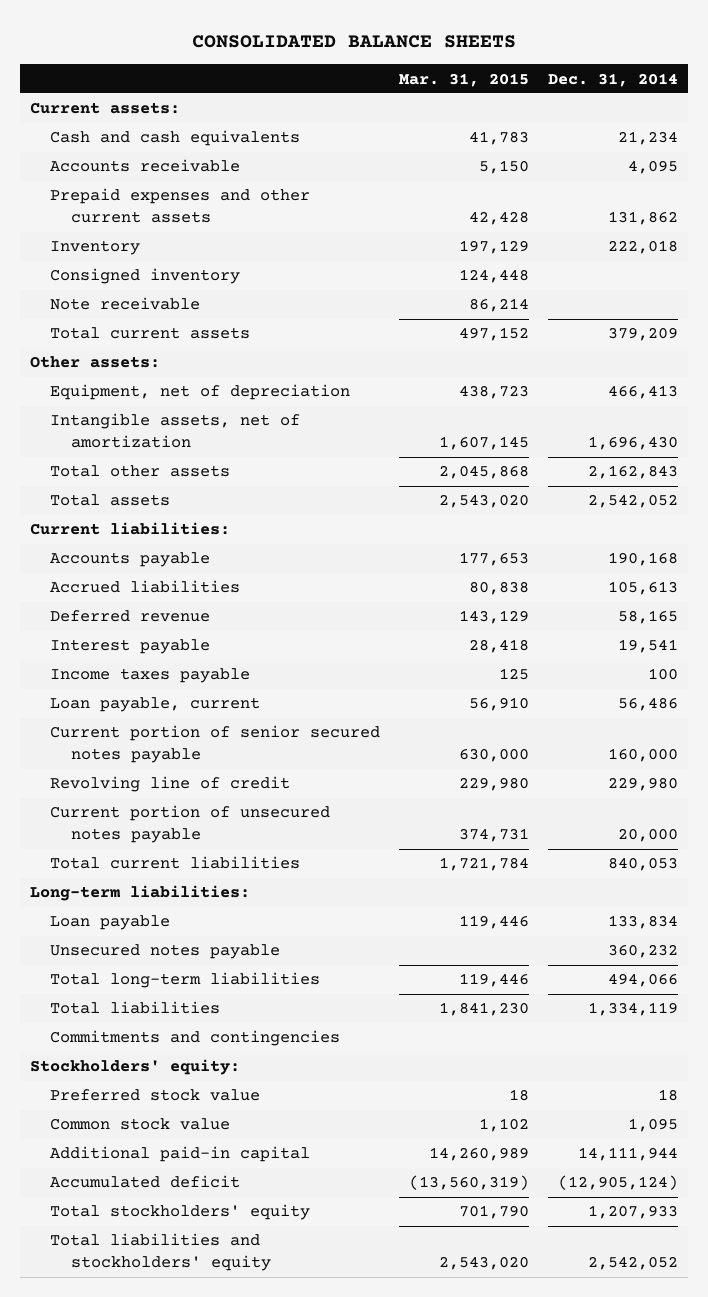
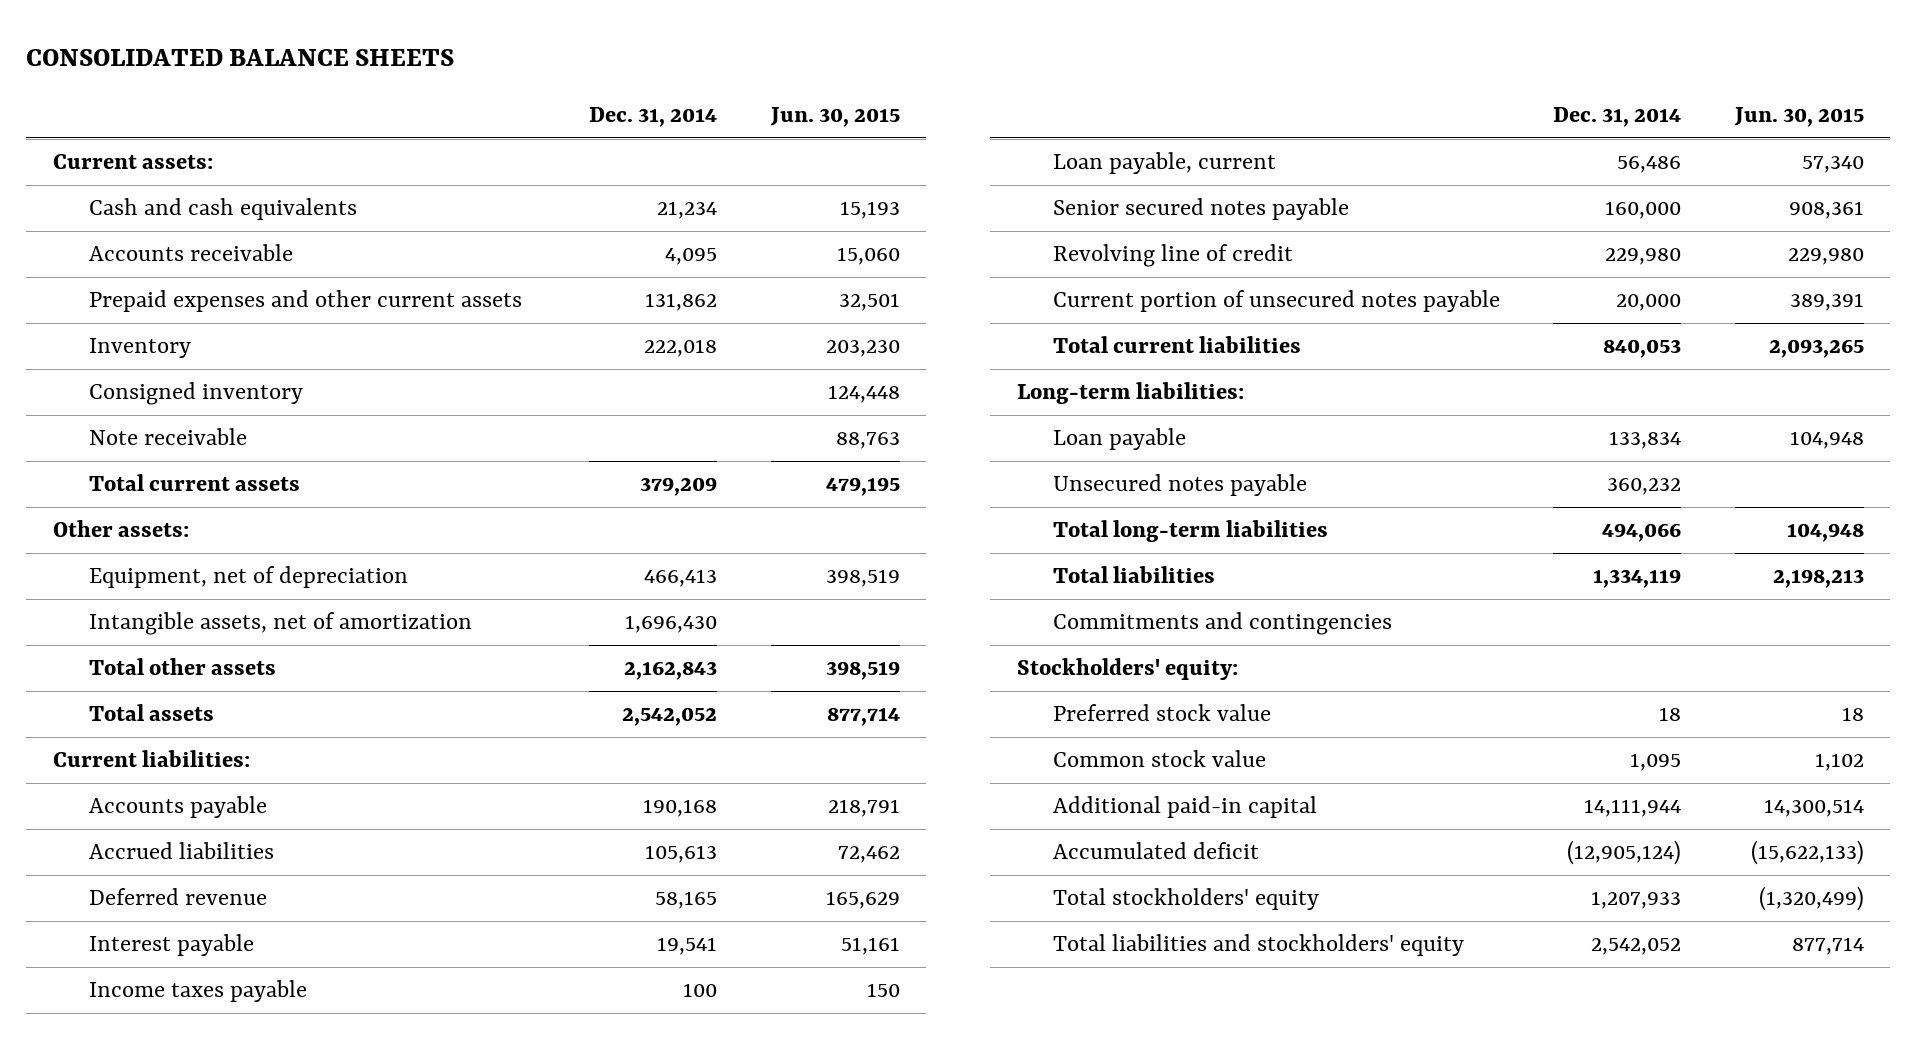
[399,72,530,87] Mar. 31, 2015 -> none
none -> [769,106,900,127] Jun. 30, 2015
[50,725,381,764] Current portion of senior secured notes payable -> [1052,198,1349,221] Senior secured notes payable

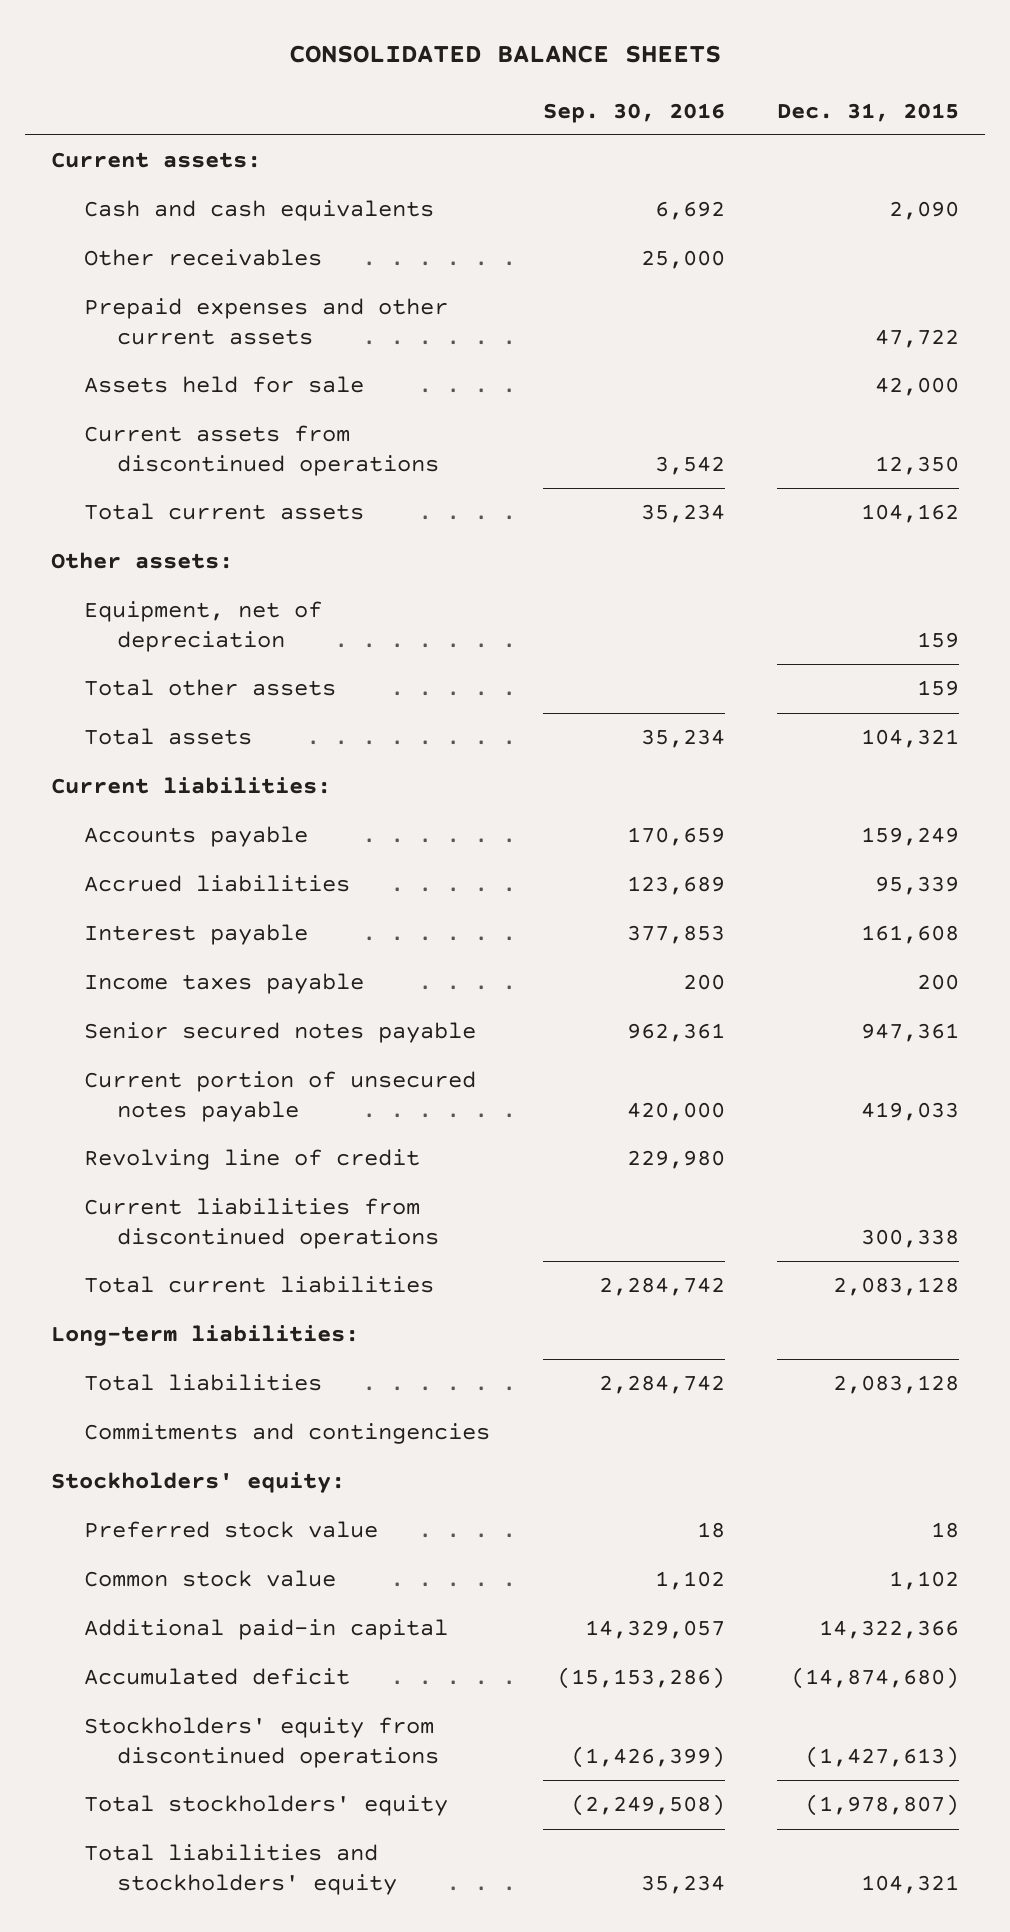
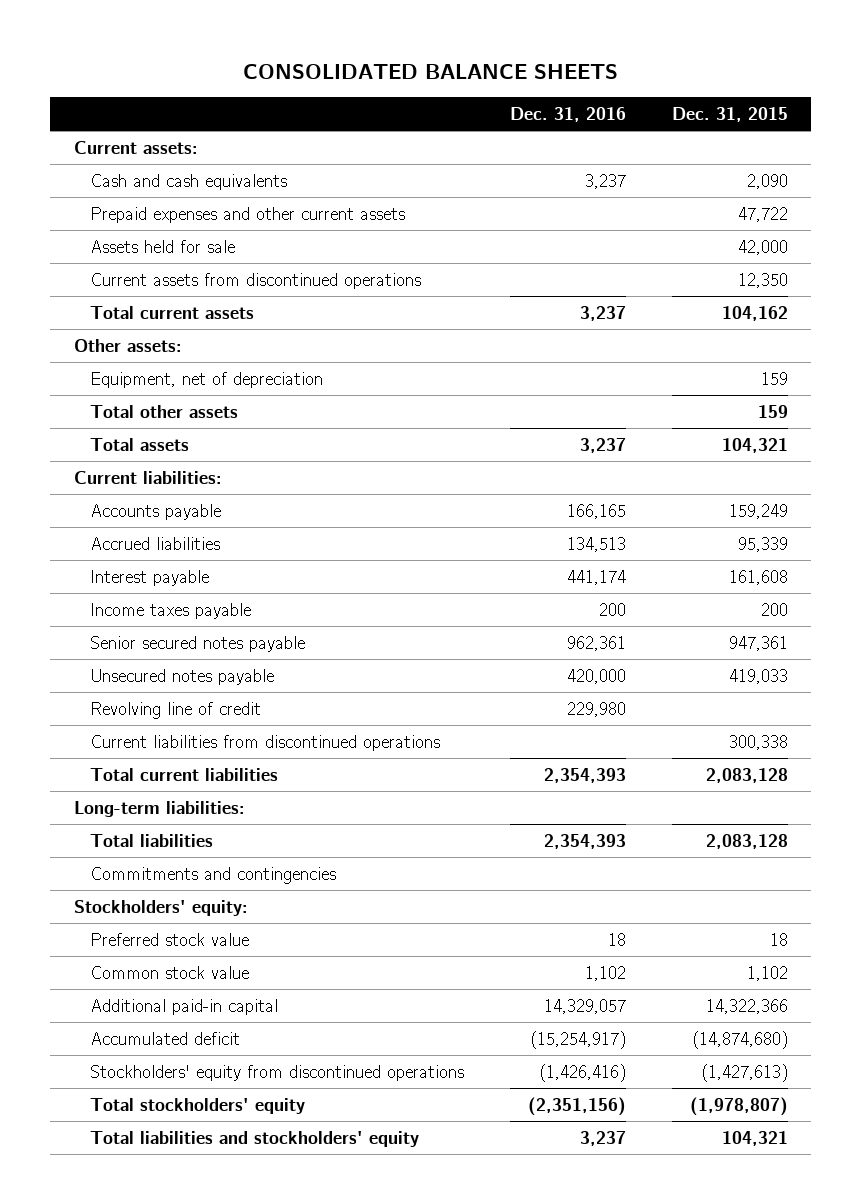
[542,102,725,123] Sep. 30, 2016 -> none
none -> [509,106,626,122] Dec. 31, 2016
[84,249,323,267] Other receivables -> none
[84,1071,477,1123] Current portion of unsecured notes payable -> [89,669,274,686] Unsecured notes payable

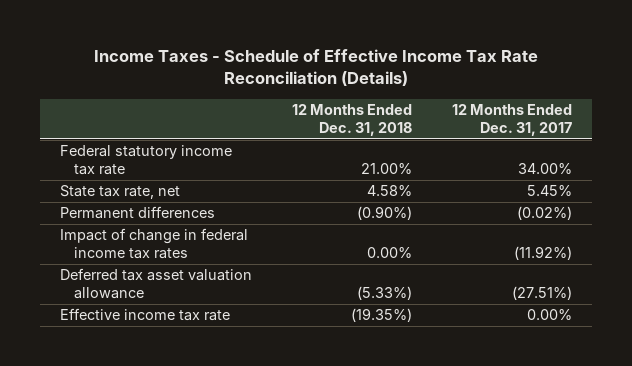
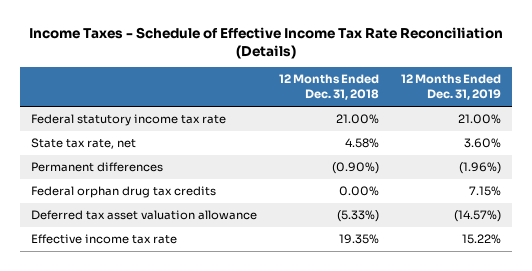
[451,104,572,136] 12 Months Ended Dec. 31, 2017 -> none
none -> [400,74,501,101] 12 Months Ended Dec. 31, 2019
[60,228,249,260] Impact of change in federal income tax rates -> [30,186,216,199] Federal orphan drug tax credits
[350,308,412,323] (19.35%) -> [338,234,379,245] 19.35%

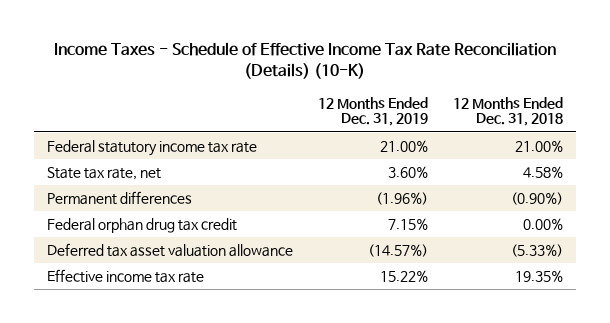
[28,26,503,59] Income Taxes - Schedule of Effective Income Tax Rate Reconciliation (Details) -> [54,42,557,80] Income Taxes - Schedule of Effective Income Tax Rate Reconciliation (Details) (10-K)
[30,186,216,199] Federal orphan drug tax credits -> [46,217,237,233] Federal orphan drug tax credit

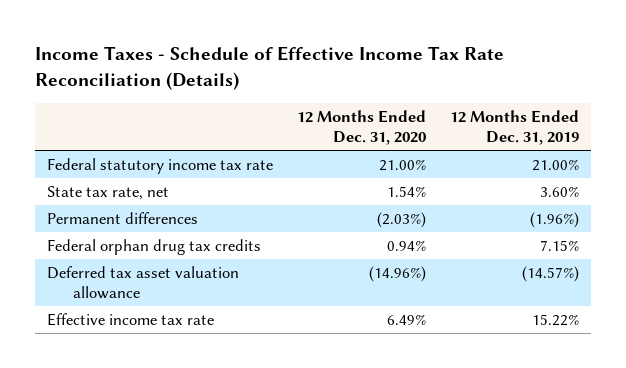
[54,42,557,80] Income Taxes - Schedule of Effective Income Tax Rate Reconciliation (Details) (10-K) -> [34,46,504,91] Income Taxes - Schedule of Effective Income Tax Rate Reconciliation (Details)
[453,96,564,127] 12 Months Ended Dec. 31, 2018 -> none
none -> [296,109,426,146] 12 Months Ended Dec. 31, 2020
[46,217,237,233] Federal orphan drug tax credit -> [46,238,261,255] Federal orphan drug tax credits

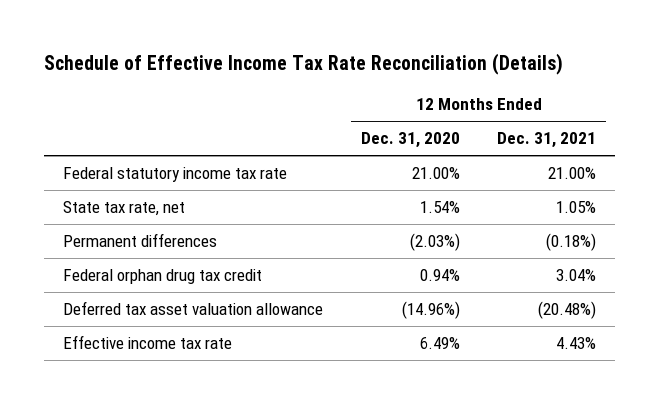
[34,46,504,91] Income Taxes - Schedule of Effective Income Tax Rate Reconciliation (Details) -> [43,53,563,76] Schedule of Effective Income Tax Rate Reconciliation (Details)
[450,109,580,146] 12 Months Ended Dec. 31, 2019 -> none
none -> [497,132,597,149] Dec. 31, 2021
[46,238,261,255] Federal orphan drug tax credits -> [62,269,262,285] Federal orphan drug tax credit

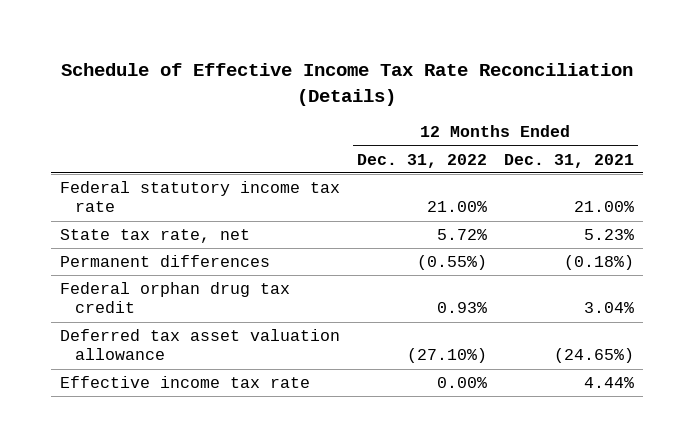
[360,132,460,149] Dec. 31, 2020 -> none
none -> [356,153,487,168] Dec. 31, 2022
[556,201,597,214] 1.05% -> [584,229,635,241] 5.23%
[538,301,597,320] (20.48%) -> [554,348,635,364] (24.65%)
[556,337,597,350] 4.43% -> [584,377,635,389] 4.44%

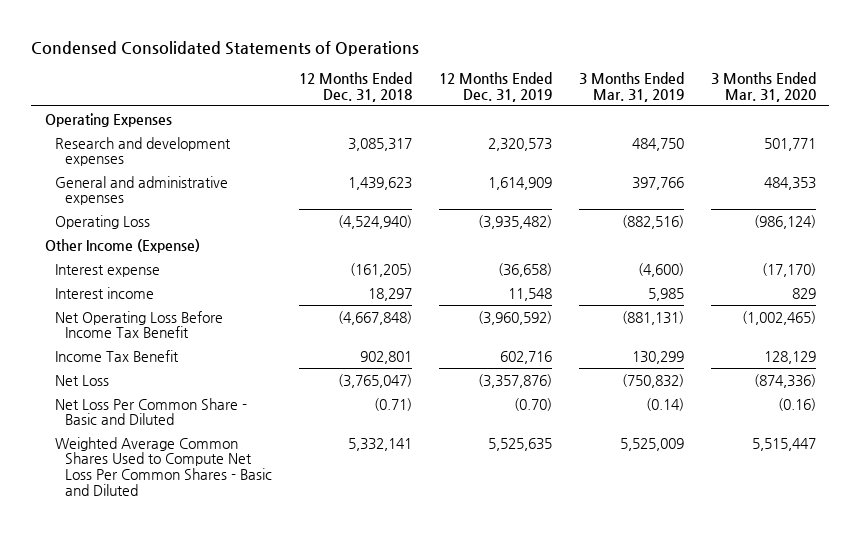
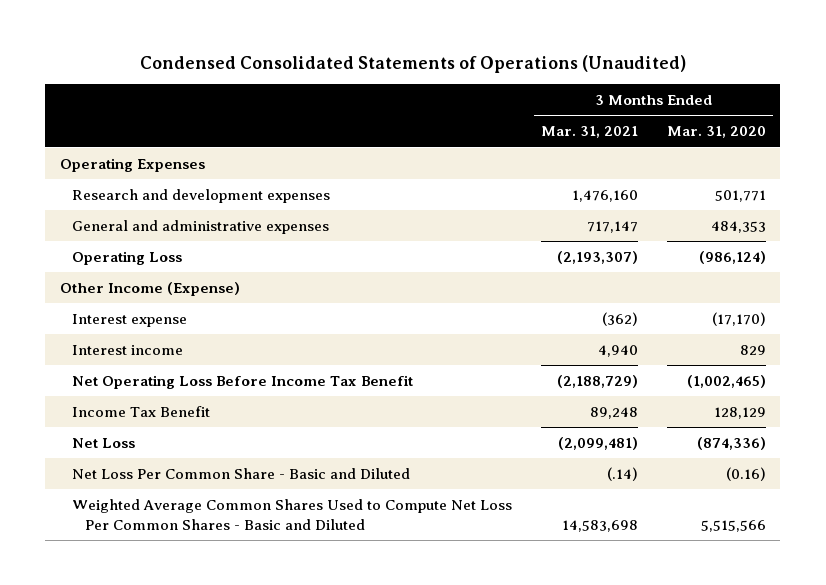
[31,40,420,56] Condensed Consolidated Statements of Operations -> [139,54,686,73] Condensed Consolidated Statements of Operations (Unaudited)
[298,71,412,102] 12 Months Ended Dec. 31, 2018 -> none
[438,71,552,102] 12 Months Ended Dec. 31, 2019 -> none
[578,71,684,102] 3 Months Ended Mar. 31, 2019 -> none
none -> [541,126,639,139] Mar. 31, 2021
[751,437,816,451] 5,515,447 -> [700,519,766,532] 5,515,566

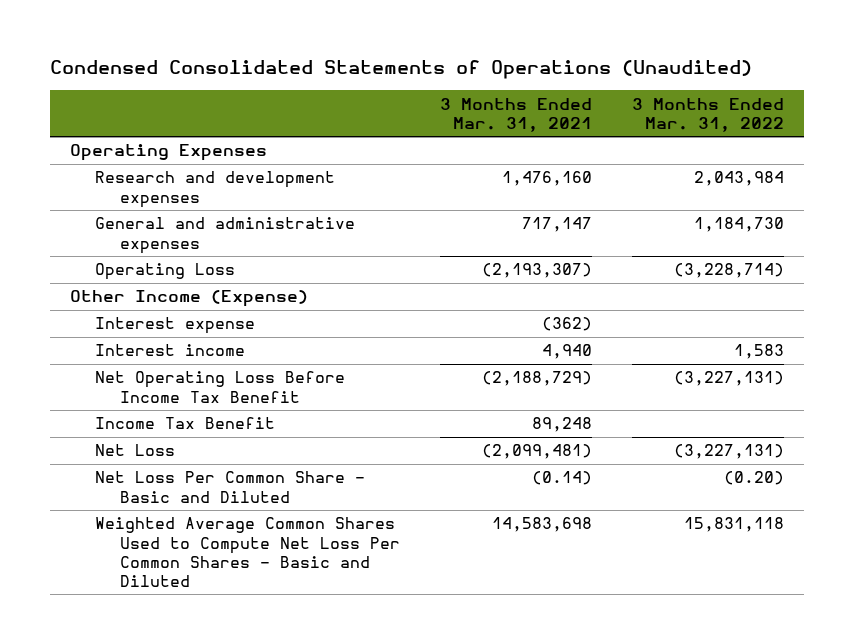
[666,126,766,139] Mar. 31, 2020 -> none
none -> [631,97,784,132] 3 Months Ended Mar. 31, 2022
[607,466,639,481] (.14) -> [531,471,592,486] (0.14)

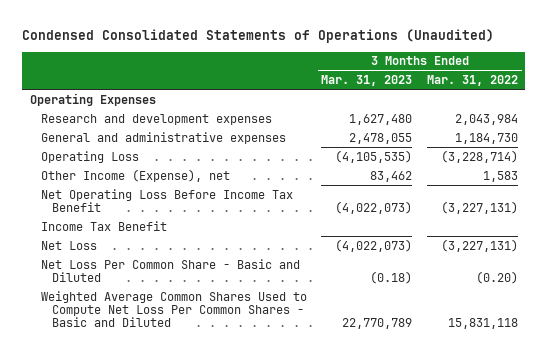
[439,97,592,132] 3 Months Ended Mar. 31, 2021 -> none
none -> [321,74,413,86] Mar. 31, 2023
[69,290,308,308] Other Income (Expense) -> none
[94,317,255,335] Interest expense -> none
[94,344,245,357] Interest income -> [40,168,230,182] Other Income (Expense), net

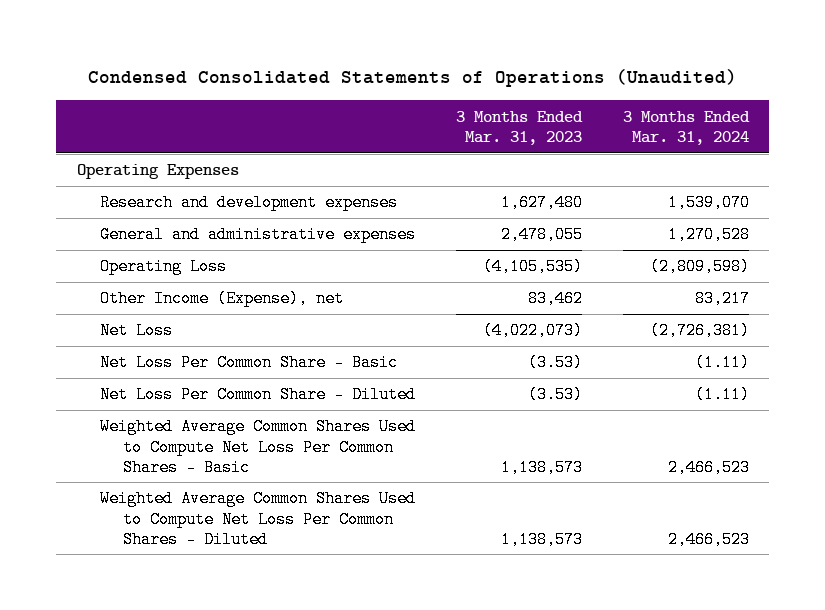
[426,74,518,86] Mar. 31, 2022 -> none
none -> [622,110,750,145] 3 Months Ended Mar. 31, 2024
[40,188,293,212] Net Operating Loss Before Income Tax Benefit -> none
[40,220,167,231] Income Tax Benefit -> none
[40,258,300,282] Net Loss Per Common Share - Basic and Diluted -> [99,354,398,372] Net Loss Per Common Share - Basic
[370,270,413,284] (0.18) -> [527,354,583,372] (3.53)
none -> [99,386,416,404] Net Loss Per Common Share - Diluted
[40,290,307,328] Weighted Average Common Shares Used to Compute Net Loss Per Common Shares - Basic and Diluted -> [99,418,416,476] Weighted Average Common Shares Used to Compute Net Loss Per Common Shares - Basic
[342,318,413,330] 22,770,789 -> [500,458,583,476] 1,138,573
none -> [99,490,416,548] Weighted Average Common Shares Used to Compute Net Loss Per Common Shares - Diluted

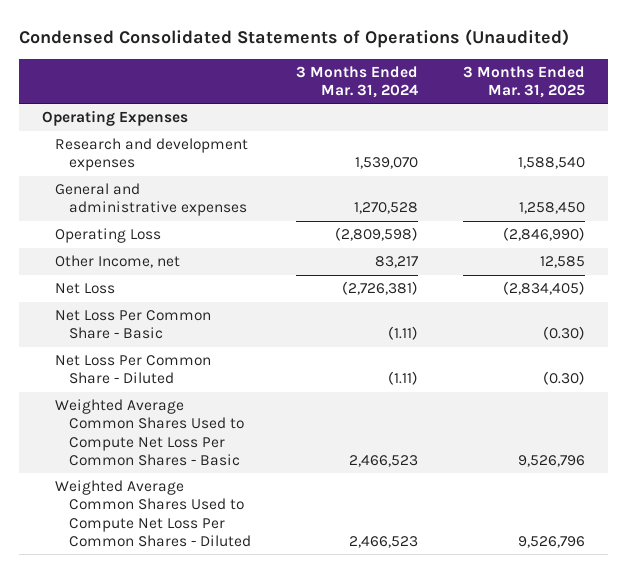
[455,110,583,145] 3 Months Ended Mar. 31, 2023 -> none
none -> [463,65,586,98] 3 Months Ended Mar. 31, 2025
[99,290,344,308] Other Income (Expense), net -> [55,255,181,269] Other Income, net

